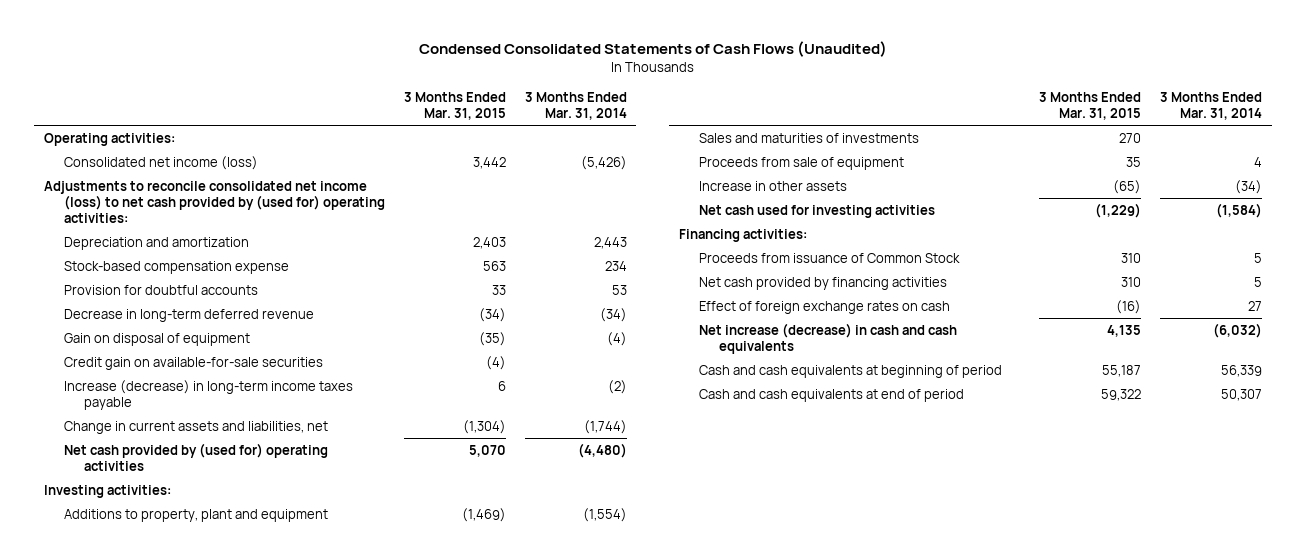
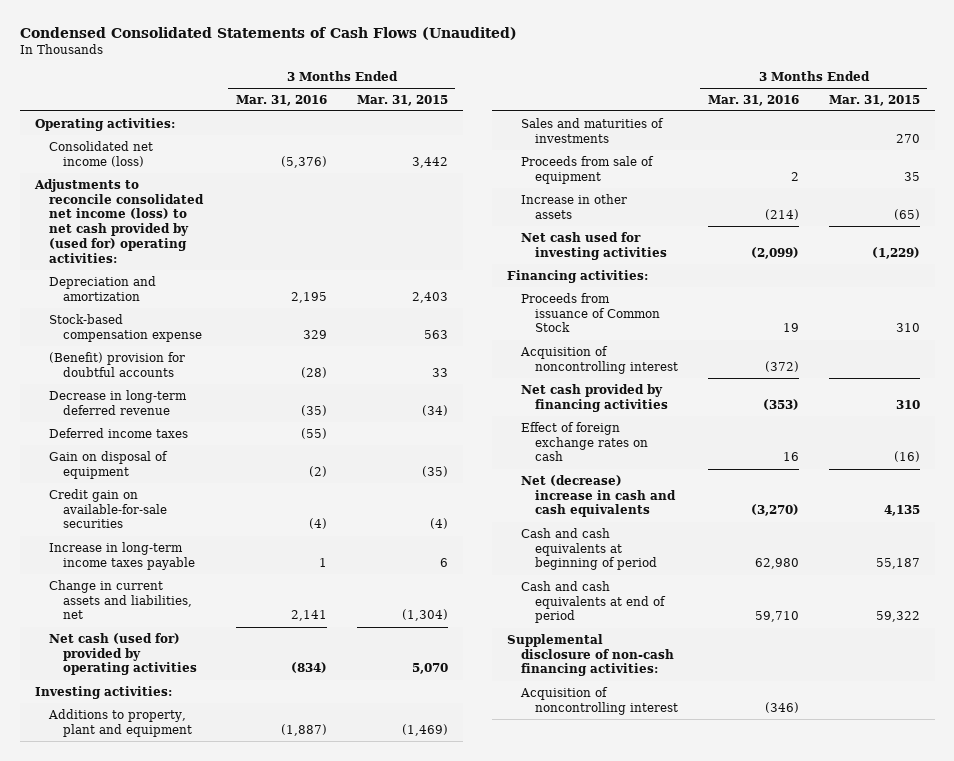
[524,91,627,121] 3 Months Ended Mar. 31, 2014 -> none
none -> [235,94,327,106] Mar. 31, 2016
[63,284,258,295] Provision for doubtful accounts -> [48,351,185,377] (Benefit) provision for doubtful accounts
none -> [48,427,188,438] Deferred income taxes
[63,379,353,410] Increase (decrease) in long-term income taxes payable -> [48,541,196,570] Increase in long-term income taxes payable
[63,442,328,471] Net cash provided by (used for) operating activities -> [48,632,198,676] Net cash (used for) provided by operating activities
none -> [519,345,679,374] Acquisition of noncontrolling interest
[699,322,958,354] Net increase (decrease) in cash and cash equivalents -> [520,474,677,518] Net (decrease) increase in cash and cash equivalents
none -> [506,633,674,677] Supplemental disclosure of non-cash financing activities:
none -> [519,686,679,715] Acquisition of noncontrolling interest

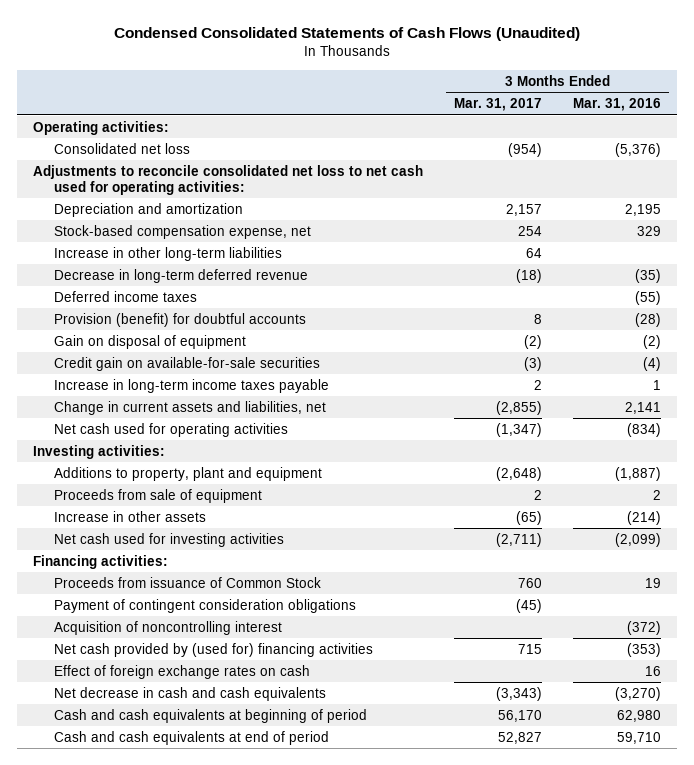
[356,94,448,106] Mar. 31, 2015 -> none
none -> [453,98,542,112] Mar. 31, 2017
[48,140,153,167] Consolidated net income (loss) -> [54,142,191,154] Consolidated net loss
[33,178,204,264] Adjustments to reconcile consolidated net income (loss) to net cash provided by (used for) operating activities: -> [32,164,423,195] Adjustments to reconcile consolidated net loss to net cash used for operating activities:
[48,351,185,377] (Benefit) provision for doubtful accounts -> none
[48,313,203,342] Stock-based compensation expense -> [54,224,312,239] Stock-based compensation expense, net
none -> [54,246,283,261] Increase in other long-term liabilities
none -> [54,312,307,327] Provision (benefit) for doubtful accounts
[48,632,198,676] Net cash (used for) provided by operating activities -> [54,422,289,437] Net cash used for operating activities
[520,117,664,143] Sales and maturities of investments -> none
none -> [54,598,357,613] Payment of contingent consideration obligations
[520,383,669,412] Net cash provided by financing activities -> [54,642,374,657] Net cash provided by (used for) financing activities
[520,474,677,518] Net (decrease) increase in cash and cash equivalents -> [54,686,327,701] Net decrease in cash and cash equivalents
[506,633,674,677] Supplemental disclosure of non-cash financing activities: -> none
[519,686,679,715] Acquisition of noncontrolling interest -> none

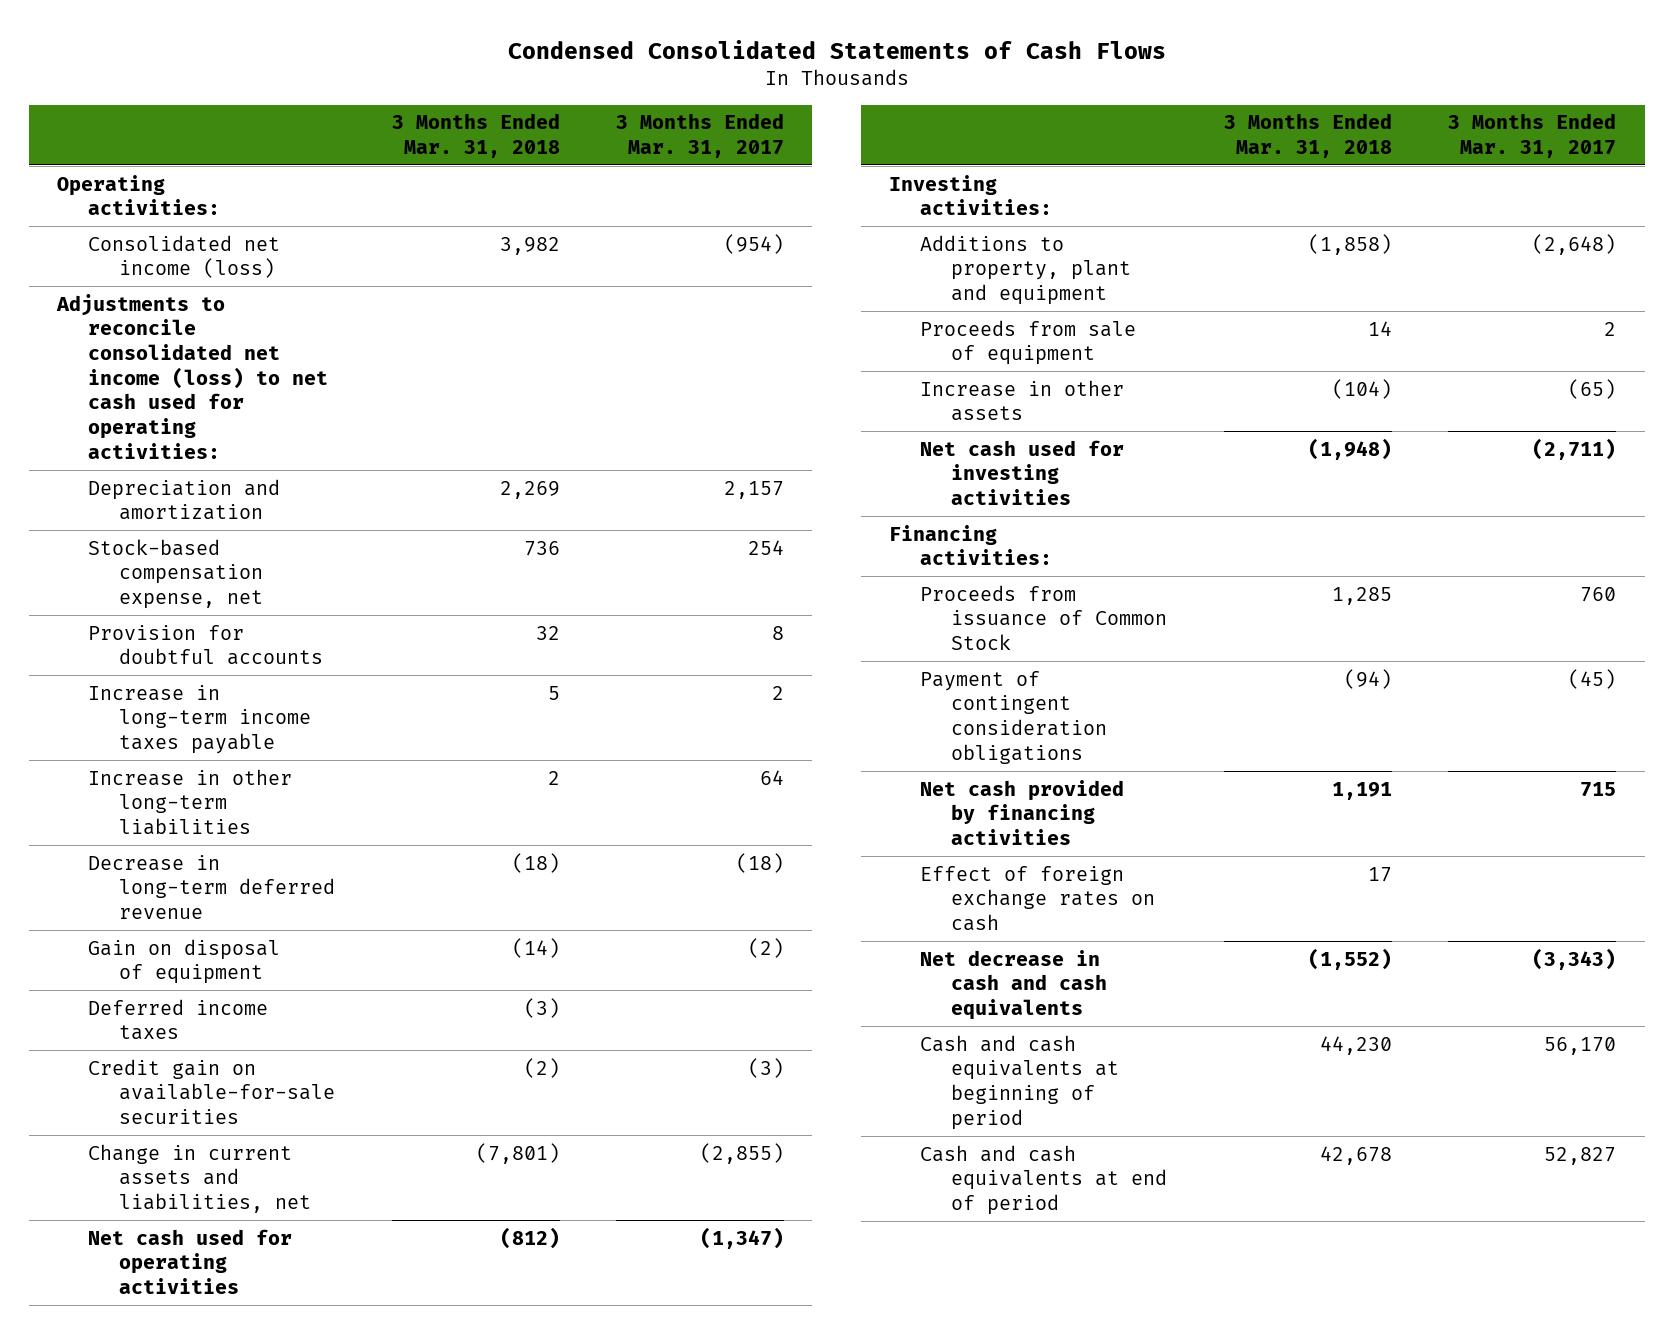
[113,27,580,42] Condensed Consolidated Statements of Cash Flows (Unaudited) -> [507,39,1166,59] Condensed Consolidated Statements of Cash Flows
[573,98,662,112] Mar. 31, 2016 -> none
none -> [391,113,560,158] 3 Months Ended Mar. 31, 2018
[54,142,191,154] Consolidated net loss -> [88,234,281,279] Consolidated net income (loss)
[32,164,423,195] Adjustments to reconcile consolidated net loss to net cash used for operating activities: -> [56,293,329,459] Adjustments to reconcile consolidated net income (loss) to net cash used for operating activities:
none -> [88,624,324,666] Provision for doubtful accounts
[54,378,330,393] Increase in long-term income taxes payable -> [88,684,312,754] Increase in long-term income taxes payable
[54,312,307,327] Provision (benefit) for doubtful accounts -> none
[54,290,198,302] Deferred income taxes -> [88,998,269,1041] Deferred income taxes
[54,620,283,635] Acquisition of noncontrolling interest -> none
[54,642,374,657] Net cash provided by (used for) financing activities -> [920,779,1125,845] Net cash provided by financing activities

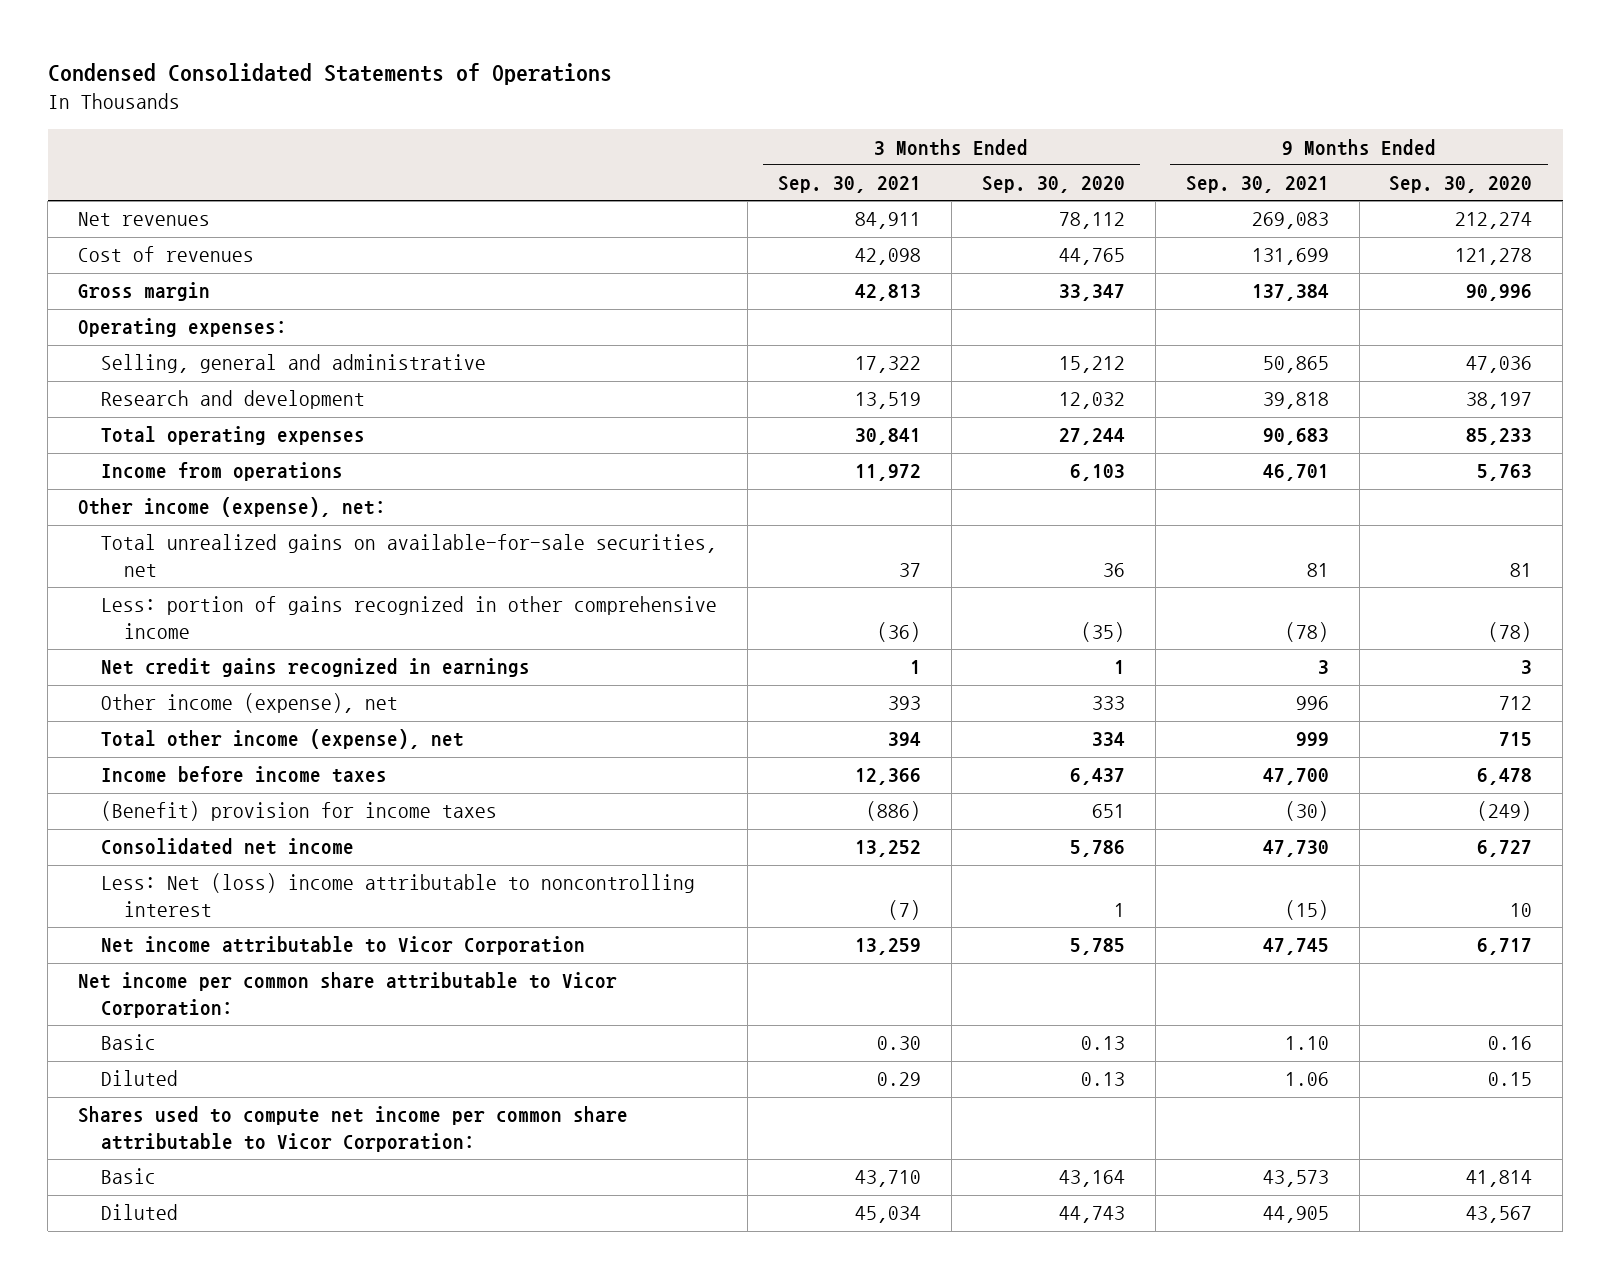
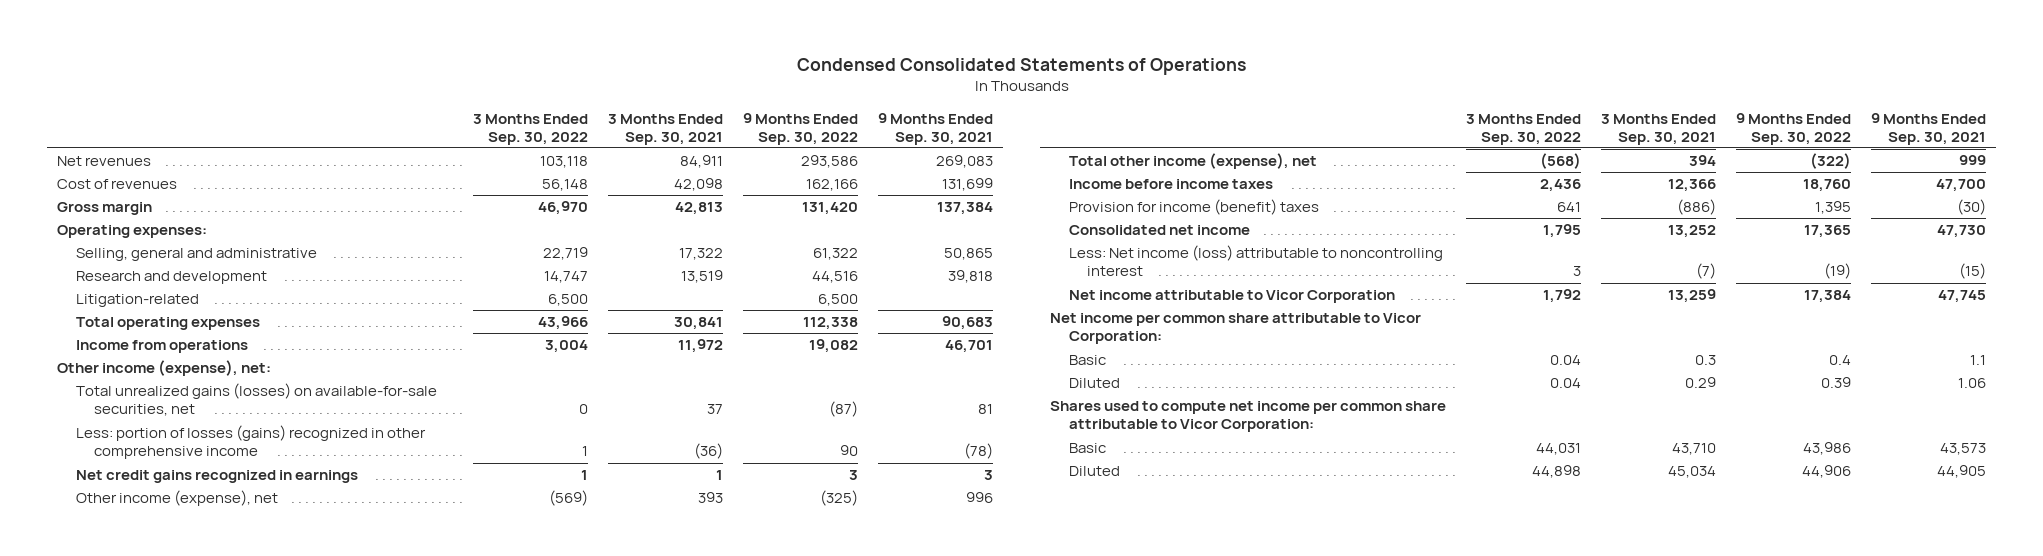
[981,176,1125,194] Sep. 30, 2020 -> none
[1389,176,1533,194] Sep. 30, 2020 -> none
none -> [473,113,589,145] 3 Months Ended Sep. 30, 2022
none -> [742,112,858,145] 9 Months Ended Sep. 30, 2022
none -> [75,294,199,308] Litigation-related
[101,534,718,578] Total unrealized gains on available-for-sale securities, net -> [75,383,437,417] Total unrealized gains (losses) on available-for-sale securities, net
[101,596,718,640] Less: portion of gains recognized in other comprehensive income -> [75,425,426,460] Less: portion of losses (gains) recognized in other comprehensive income
[101,801,498,822] (Benefit) provision for income taxes -> [1068,199,1319,216] Provision for income (benefit) taxes
[101,873,696,918] Less: Net (loss) income attributable to noncontrolling interest -> [1068,245,1443,277] Less: Net income (loss) attributable to noncontrolling interest
[876,1036,921,1051] 0.30 -> [1695,355,1717,366] 0.3
[1284,1036,1329,1051] 1.10 -> [1969,355,1986,366] 1.1

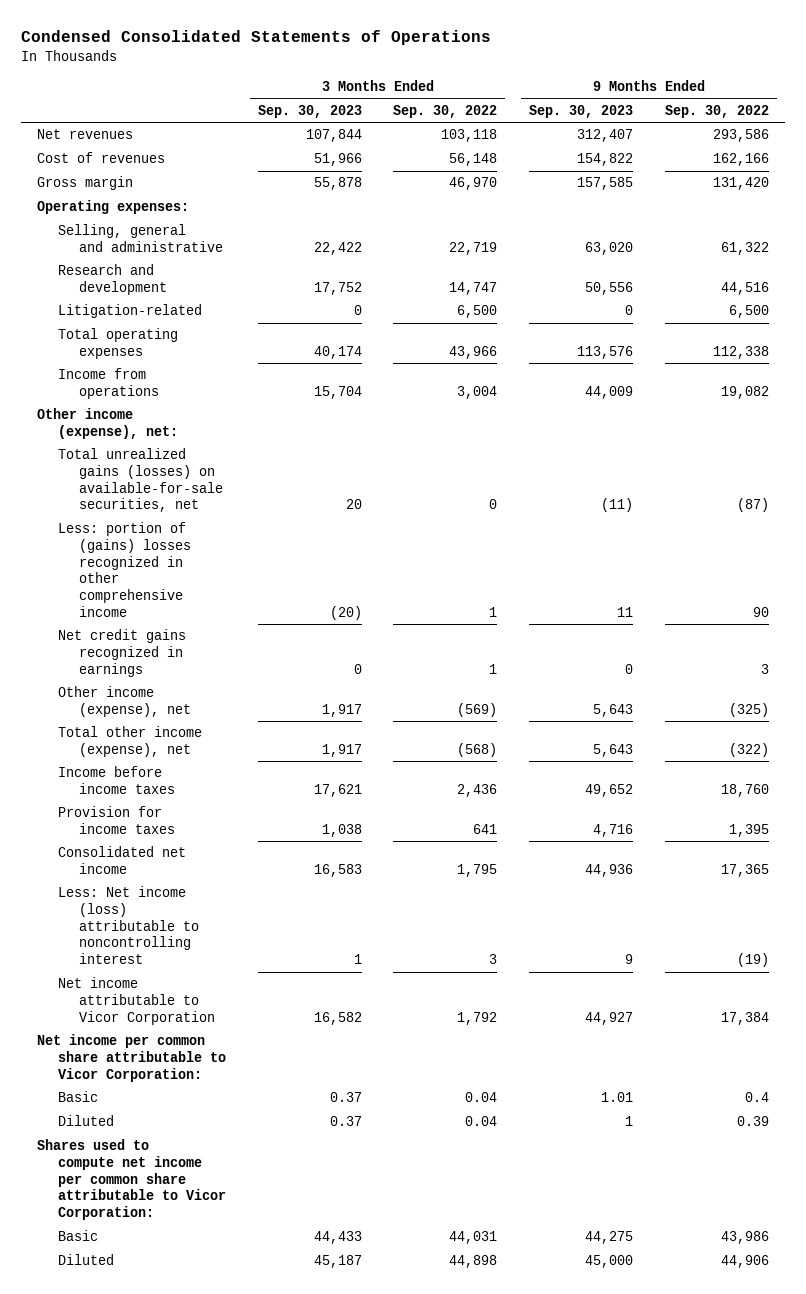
[608,113,724,145] 3 Months Ended Sep. 30, 2021 -> none
[877,112,993,145] 9 Months Ended Sep. 30, 2021 -> none
none -> [257,104,362,118] Sep. 30, 2023
none -> [529,104,634,118] Sep. 30, 2023
[75,425,426,460] Less: portion of losses (gains) recognized in other comprehensive income -> [57,522,192,617] Less: portion of (gains) losses recognized in other comprehensive income
[1068,199,1319,216] Provision for income (benefit) taxes -> [57,806,176,835] Provision for income taxes

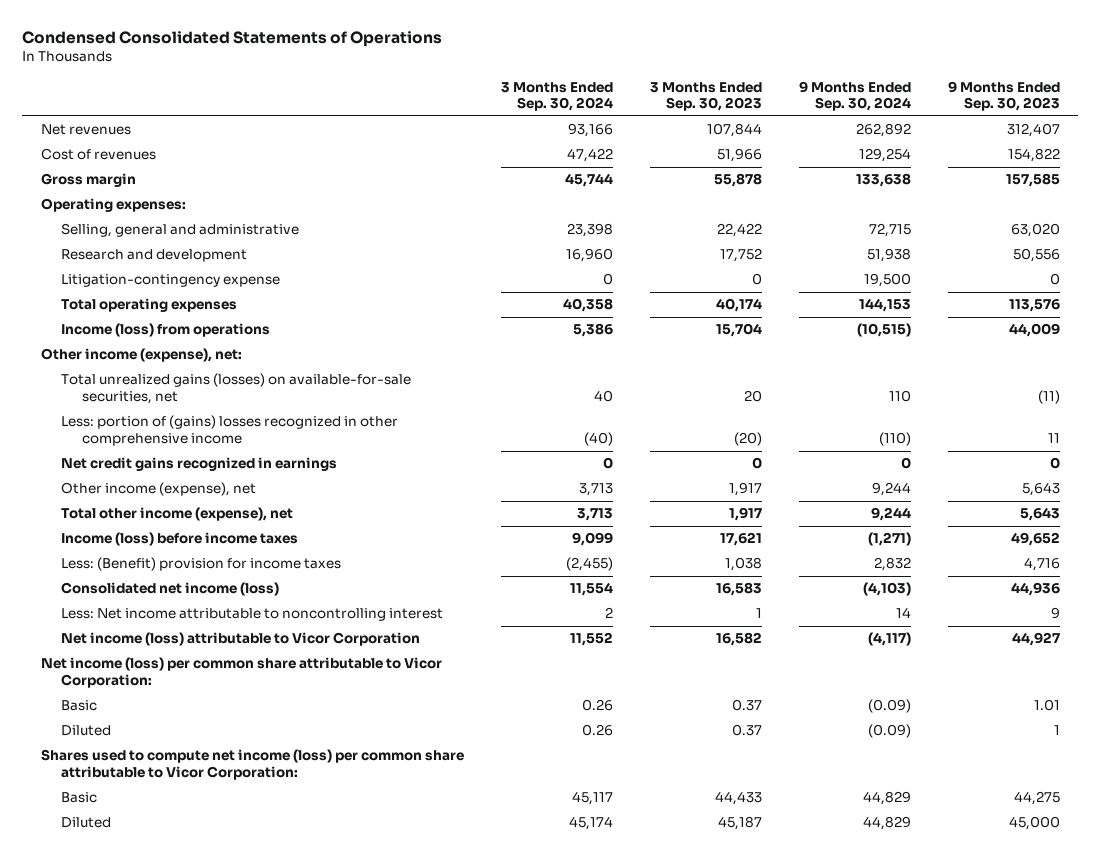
[393,104,498,118] Sep. 30, 2022 -> none
[665,104,770,118] Sep. 30, 2022 -> none
none -> [500,81,613,112] 3 Months Ended Sep. 30, 2024
none -> [798,80,911,112] 9 Months Ended Sep. 30, 2024
[57,304,202,319] Litigation-related -> [61,274,281,288] Litigation-contingency expense
[57,368,160,400] Income from operations -> [61,323,271,338] Income (loss) from operations
[57,766,176,795] Income before income taxes -> [61,532,299,547] Income (loss) before income taxes
[57,806,176,835] Provision for income taxes -> [61,557,342,572] Less: (Benefit) provision for income taxes
[57,846,186,875] Consolidated net income -> [61,582,280,597] Consolidated net income (loss)
[57,886,200,965] Less: Net income (loss) attributable to noncontrolling interest -> [61,608,444,622] Less: Net income attributable to noncontrolling interest
[57,977,216,1025] Net income attributable to Vicor Corporation -> [61,632,421,647] Net income (loss) attributable to Vicor Corporation
[36,1034,226,1082] Net income per common share attributable to Vicor Corporation: -> [40,657,442,688] Net income (loss) per common share attributable to Vicor Corporation:
[36,1139,226,1221] Shares used to compute net income per common share attributable to Vicor Corporation: -> [40,749,464,780] Shares used to compute net income (loss) per common share attributable to Vicor Corporation:

